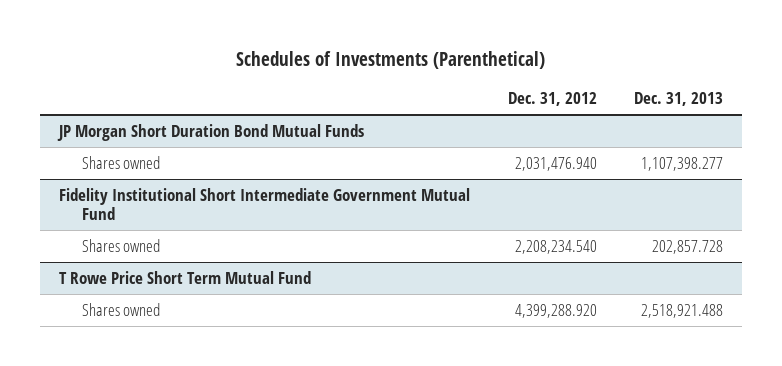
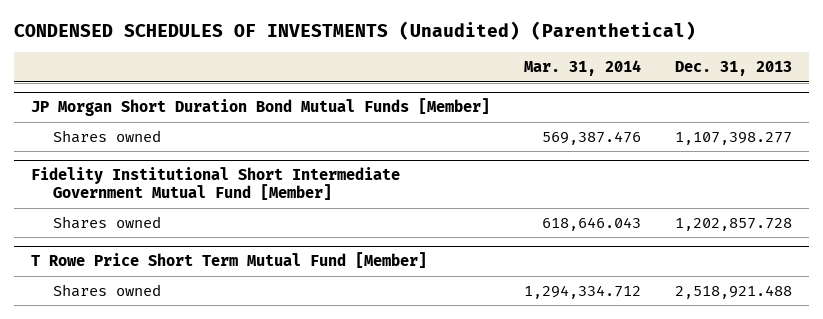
[236,50,546,69] Schedules of Investments (Parenthetical) -> [13,21,696,41] CONDENSED SCHEDULES OF INVESTMENTS (Unaudited) (Parenthetical)
[507,92,597,107] Dec. 31, 2012 -> none
none -> [523,60,641,77] Mar. 31, 2014
[57,123,365,141] JP Morgan Short Duration Bond Mutual Funds -> [30,98,490,117] JP Morgan Short Duration Bond Mutual Funds [Member]
[59,187,471,221] Fidelity Institutional Short Intermediate Government Mutual Fund -> [30,167,400,201] Fidelity Institutional Short Intermediate Government Mutual Fund [Member]
[652,239,724,254] 202,857.728 -> [674,217,792,231] 1,202,857.728
[59,270,312,284] T Rowe Price Short Term Mutual Fund -> [30,252,427,269] T Rowe Price Short Term Mutual Fund [Member]

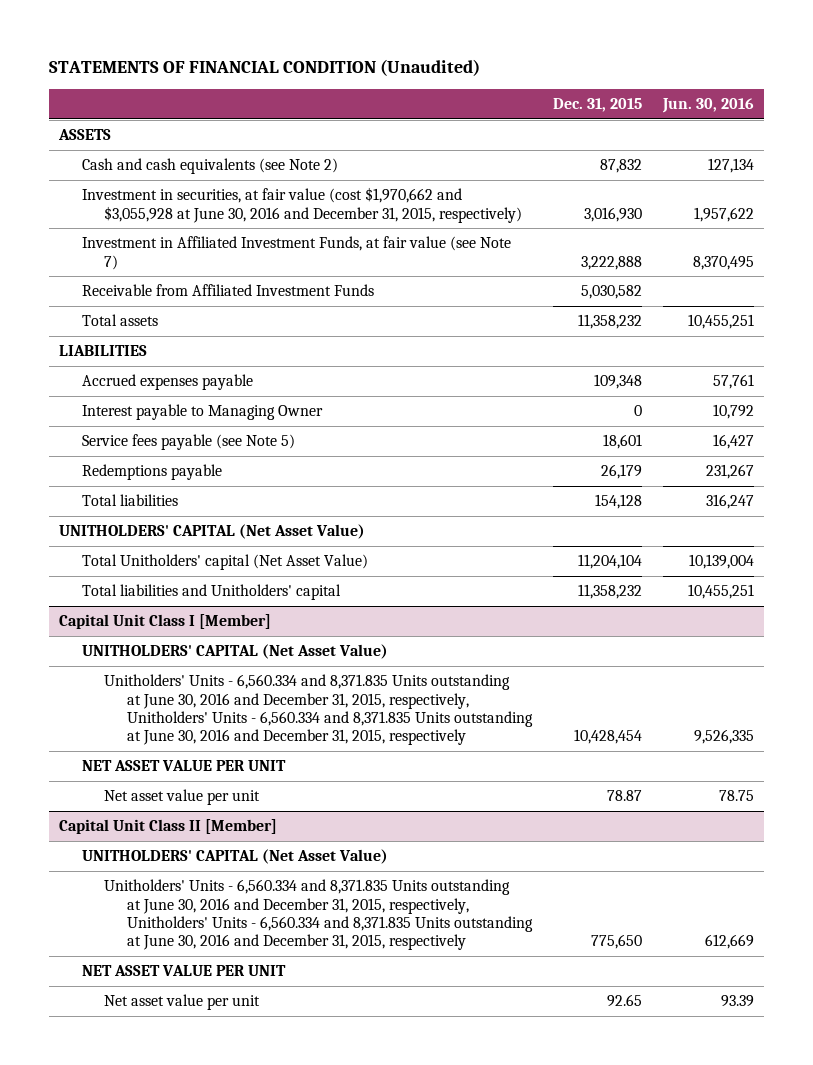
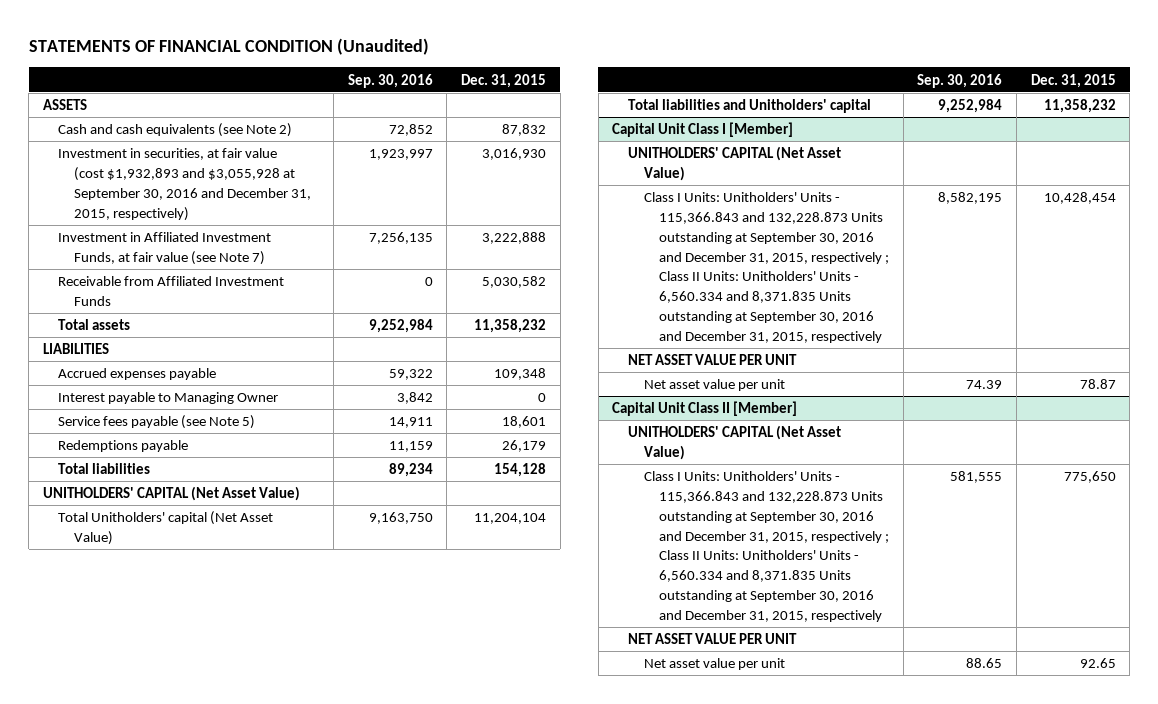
[661,98,754,114] Jun. 30, 2016 -> none
none -> [347,73,433,88] Sep. 30, 2016
[81,187,523,223] Investment in securities, at fair value (cost $1,970,662 and $3,055,928 at June 30, 2016 and December 31, 2015, respectively) -> [58,148,311,221] Investment in securities, at fair value (cost $1,932,893 and $3,055,928 at September 30, 2016 and December 31, 2015, respectively)
[104,674,533,746] Unitholders' Units - 6,560.334 and 8,371.835 Units outstanding at June 30, 2016 and December 31, 2015, respectively, Unitholders' Units - 6,560.334 and 8,371.835 Units outstanding at June 30, 2016 and December 31, 2015, respectively -> [643,192,890,343] Class I Units: Unitholders' Units - 115,366.843 and 132,228.873 Units outstanding at September 30, 2016 and December 31, 2015, respectively ; Class II Units: Unitholders' Units - 6,560.334 and 8,371.835 Units outstanding at September 30, 2016 and December 31, 2015, respectively
[104,879,533,951] Unitholders' Units - 6,560.334 and 8,371.835 Units outstanding at June 30, 2016 and December 31, 2015, respectively, Unitholders' Units - 6,560.334 and 8,371.835 Units outstanding at June 30, 2016 and December 31, 2015, respectively -> [643,471,890,622] Class I Units: Unitholders' Units - 115,366.843 and 132,228.873 Units outstanding at September 30, 2016 and December 31, 2015, respectively ; Class II Units: Unitholders' Units - 6,560.334 and 8,371.835 Units outstanding at September 30, 2016 and December 31, 2015, respectively

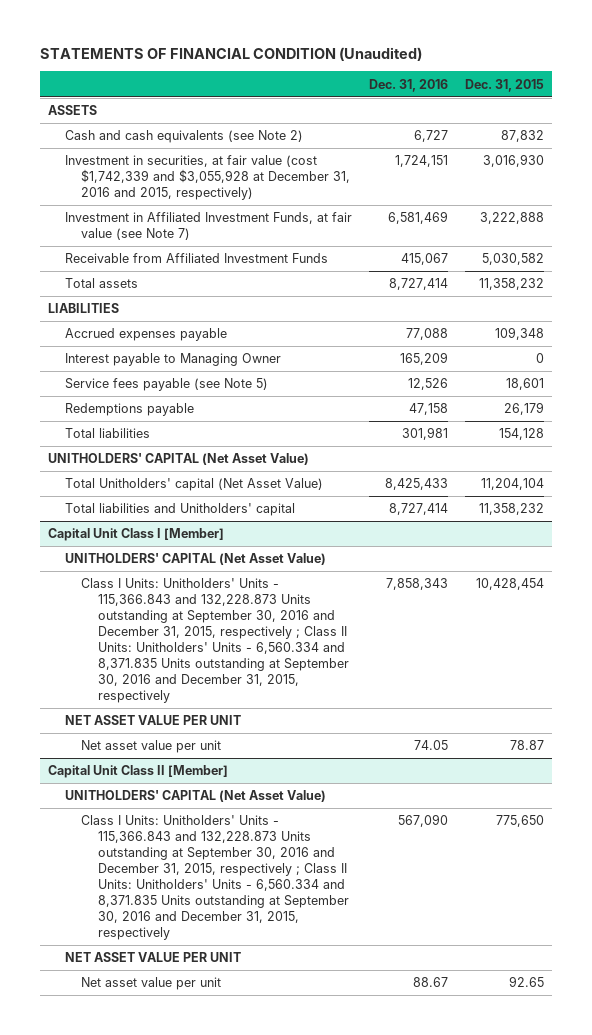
[347,73,433,88] Sep. 30, 2016 -> none
none -> [368,78,448,92] Dec. 31, 2016
[58,148,311,221] Investment in securities, at fair value (cost $1,932,893 and $3,055,928 at September 30, 2016 and December 31, 2015, respectively) -> [64,155,351,201] Investment in securities, at fair value (cost $1,742,339 and $3,055,928 at December 31, 2016 and 2015, respectively)

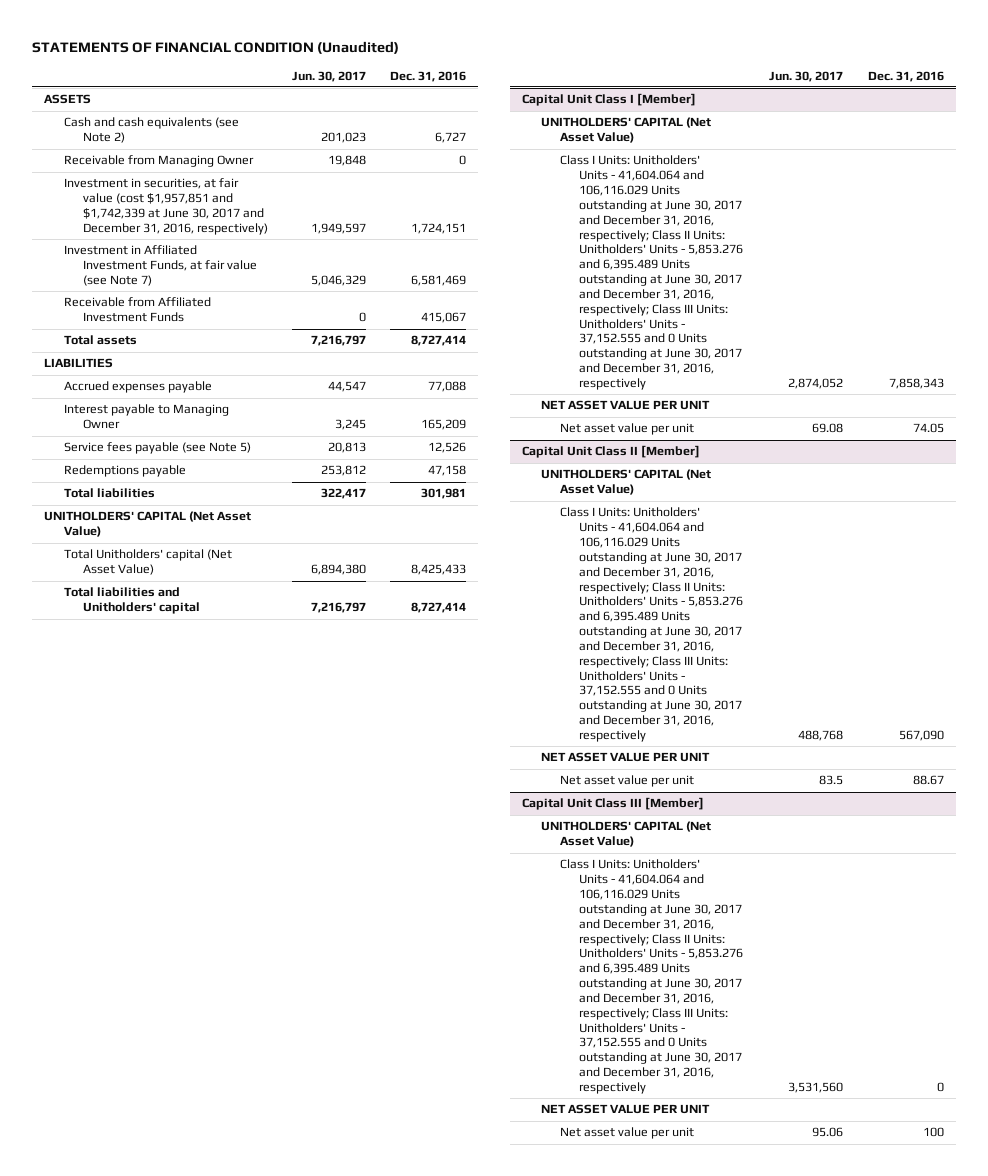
[464,78,544,92] Dec. 31, 2015 -> none
none -> [292,70,367,82] Jun. 30, 2017
none -> [63,155,254,168] Receivable from Managing Owner
[64,155,351,201] Investment in securities, at fair value (cost $1,742,339 and $3,055,928 at December 31, 2016 and 2015, respectively) -> [63,178,268,235] Investment in securities, at fair value (cost $1,957,851 and $1,742,339 at June 30, 2017 and December 31, 2016, respectively)
[81,578,349,703] Class I Units: Unitholders' Units - 115,366.843 and 132,228.873 Units outstanding at September 30, 2016 and December 31, 2015, respectively ; Class II Units: Unitholders' Units - 6,560.334 and 8,371.835 Units outstanding at September 30, 2016 and December 31, 2015, respectively -> [559,155,744,390] Class I Units: Unitholders' Units - 41,604.064 and 106,116.029 Units outstanding at June 30, 2017 and December 31, 2016, respectively; Class II Units: Unitholders' Units - 5,853.276 and 6,395.489 Units outstanding at June 30, 2017 and December 31, 2016, respectively; Class III Units: Unitholders' Units - 37,152.555 and 0 Units outstanding at June 30, 2017 and December 31, 2016, respectively
[81,815,349,940] Class I Units: Unitholders' Units - 115,366.843 and 132,228.873 Units outstanding at September 30, 2016 and December 31, 2015, respectively ; Class II Units: Unitholders' Units - 6,560.334 and 8,371.835 Units outstanding at September 30, 2016 and December 31, 2015, respectively -> [559,507,744,742] Class I Units: Unitholders' Units - 41,604.064 and 106,116.029 Units outstanding at June 30, 2017 and December 31, 2016, respectively; Class II Units: Unitholders' Units - 5,853.276 and 6,395.489 Units outstanding at June 30, 2017 and December 31, 2016, respectively; Class III Units: Unitholders' Units - 37,152.555 and 0 Units outstanding at June 30, 2017 and December 31, 2016, respectively
none -> [521,797,704,811] Capital Unit Class III [Member]
none -> [540,821,711,848] UNITHOLDERS' CAPITAL (Net Asset Value)
none -> [559,859,744,1094] Class I Units: Unitholders' Units - 41,604.064 and 106,116.029 Units outstanding at June 30, 2017 and December 31, 2016, respectively; Class II Units: Unitholders' Units - 5,853.276 and 6,395.489 Units outstanding at June 30, 2017 and December 31, 2016, respectively; Class III Units: Unitholders' Units - 37,152.555 and 0 Units outstanding at June 30, 2017 and December 31, 2016, respectively
none -> [540,1104,710,1115] NET ASSET VALUE PER UNIT
none -> [559,1127,694,1140] Net asset value per unit

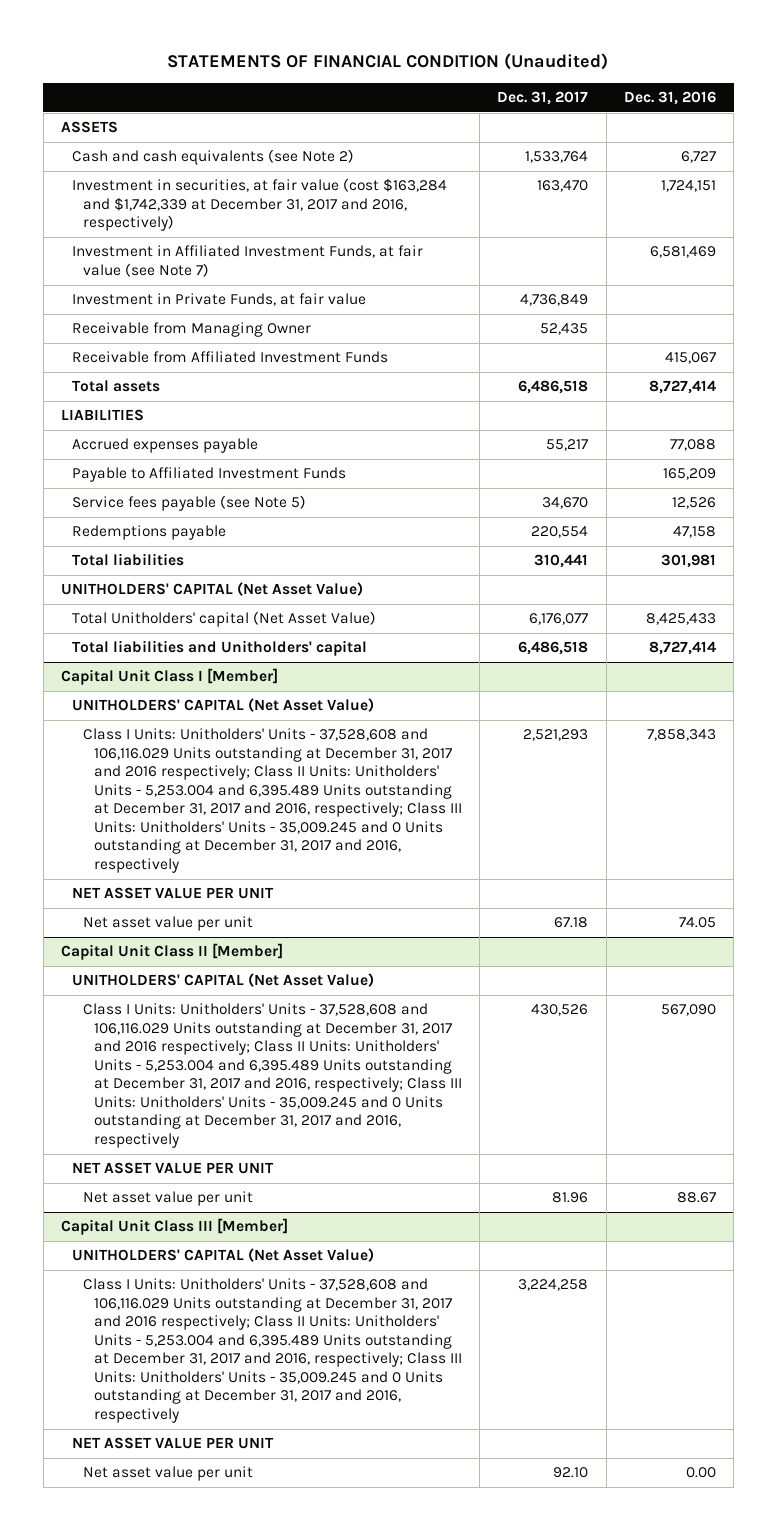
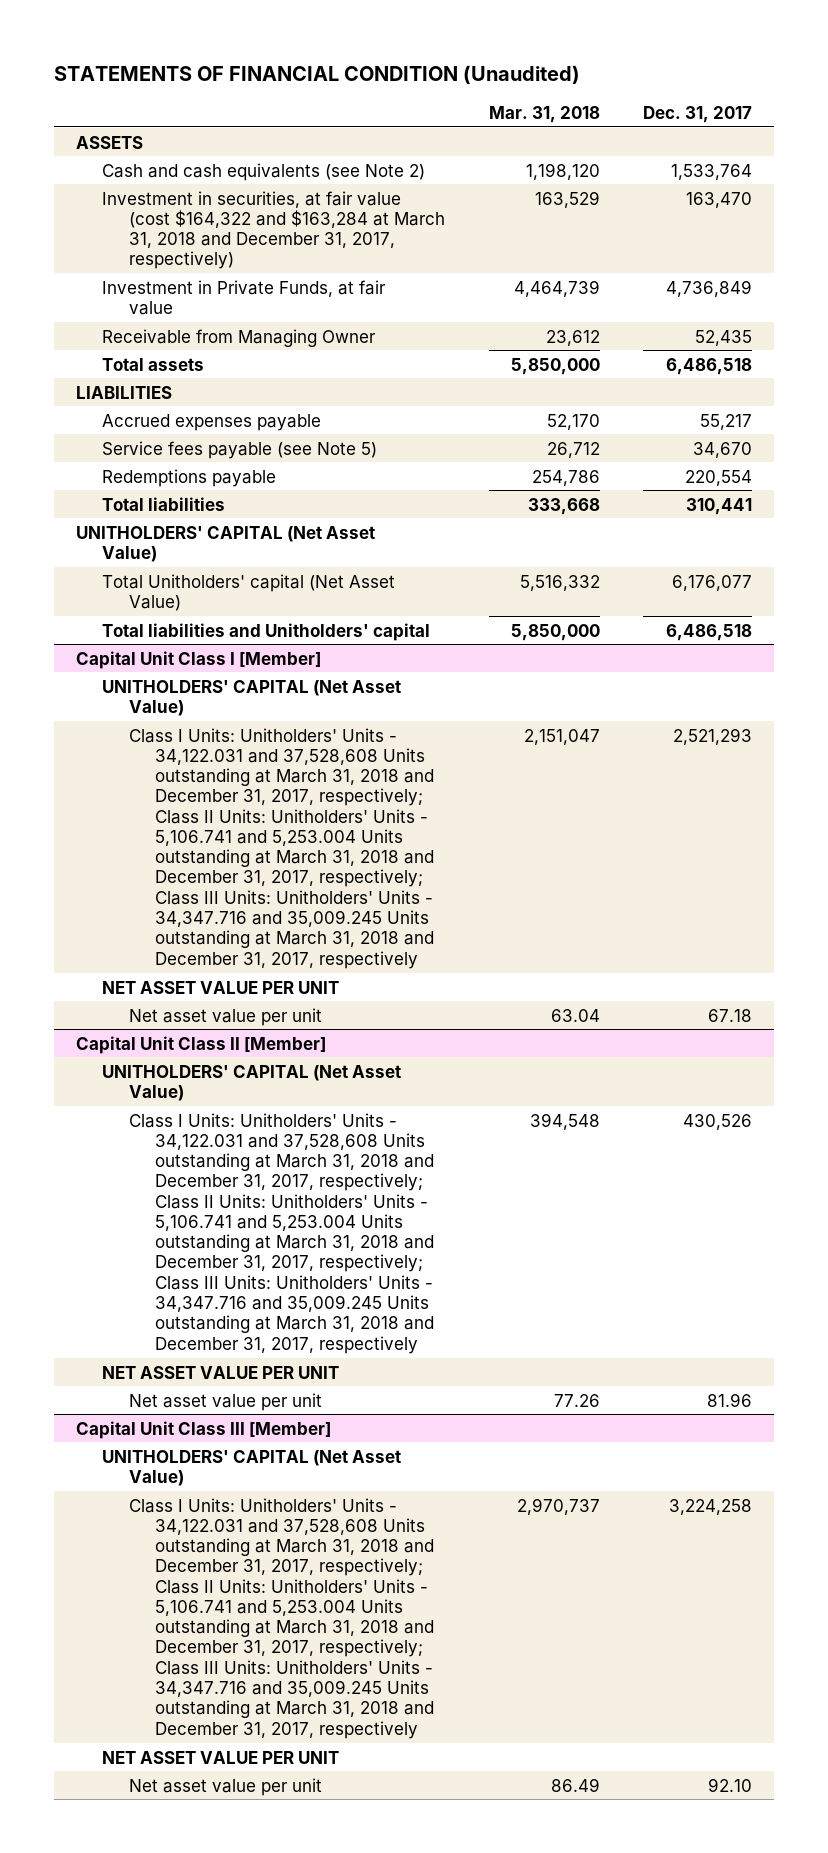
[623,91,716,106] Dec. 31, 2016 -> none
none -> [488,105,600,123] Mar. 31, 2018
[72,245,424,277] Investment in Affiliated Investment Funds, at fair value (see Note 7) -> none
[72,178,448,232] Investment in securities, at fair value (cost $163,284 and $1,742,339 at December 31, 2017 and 2016, respectively) -> [102,190,445,270] Investment in securities, at fair value (cost $164,322 and $163,284 at March 31, 2018 and December 31, 2017, respectively)
[72,351,389,364] Receivable from Affiliated Investment Funds -> none
[72,467,347,483] Payable to Affiliated Investment Funds -> none
[82,728,462,874] Class I Units: Unitholders' Units - 37,528,608 and 106,116.029 Units outstanding at December 31, 2017 and 2016 respectively; Class II Units: Unitholders' Units - 5,253.004 and 6,395.489 Units outstanding at December 31, 2017 and 2016, respectively; Class III Units: Unitholders' Units - 35,009.245 and 0 Units outstanding at December 31, 2017 and 2016, respectively -> [128,727,435,969] Class I Units: Unitholders' Units - 34,122.031 and 37,528,608 Units outstanding at March 31, 2018 and December 31, 2017, respectively; Class II Units: Unitholders' Units - 5,106.741 and 5,253.004 Units outstanding at March 31, 2018 and December 31, 2017, respectively; Class III Units: Unitholders' Units - 34,347.716 and 35,009.245 Units outstanding at March 31, 2018 and December 31, 2017, respectively
[82,1003,462,1149] Class I Units: Unitholders' Units - 37,528,608 and 106,116.029 Units outstanding at December 31, 2017 and 2016 respectively; Class II Units: Unitholders' Units - 5,253.004 and 6,395.489 Units outstanding at December 31, 2017 and 2016, respectively; Class III Units: Unitholders' Units - 35,009.245 and 0 Units outstanding at December 31, 2017 and 2016, respectively -> [128,1112,435,1354] Class I Units: Unitholders' Units - 34,122.031 and 37,528,608 Units outstanding at March 31, 2018 and December 31, 2017, respectively; Class II Units: Unitholders' Units - 5,106.741 and 5,253.004 Units outstanding at March 31, 2018 and December 31, 2017, respectively; Class III Units: Unitholders' Units - 34,347.716 and 35,009.245 Units outstanding at March 31, 2018 and December 31, 2017, respectively
[82,1278,462,1424] Class I Units: Unitholders' Units - 37,528,608 and 106,116.029 Units outstanding at December 31, 2017 and 2016 respectively; Class II Units: Unitholders' Units - 5,253.004 and 6,395.489 Units outstanding at December 31, 2017 and 2016, respectively; Class III Units: Unitholders' Units - 35,009.245 and 0 Units outstanding at December 31, 2017 and 2016, respectively -> [128,1497,435,1739] Class I Units: Unitholders' Units - 34,122.031 and 37,528,608 Units outstanding at March 31, 2018 and December 31, 2017, respectively; Class II Units: Unitholders' Units - 5,106.741 and 5,253.004 Units outstanding at March 31, 2018 and December 31, 2017, respectively; Class III Units: Unitholders' Units - 34,347.716 and 35,009.245 Units outstanding at March 31, 2018 and December 31, 2017, respectively

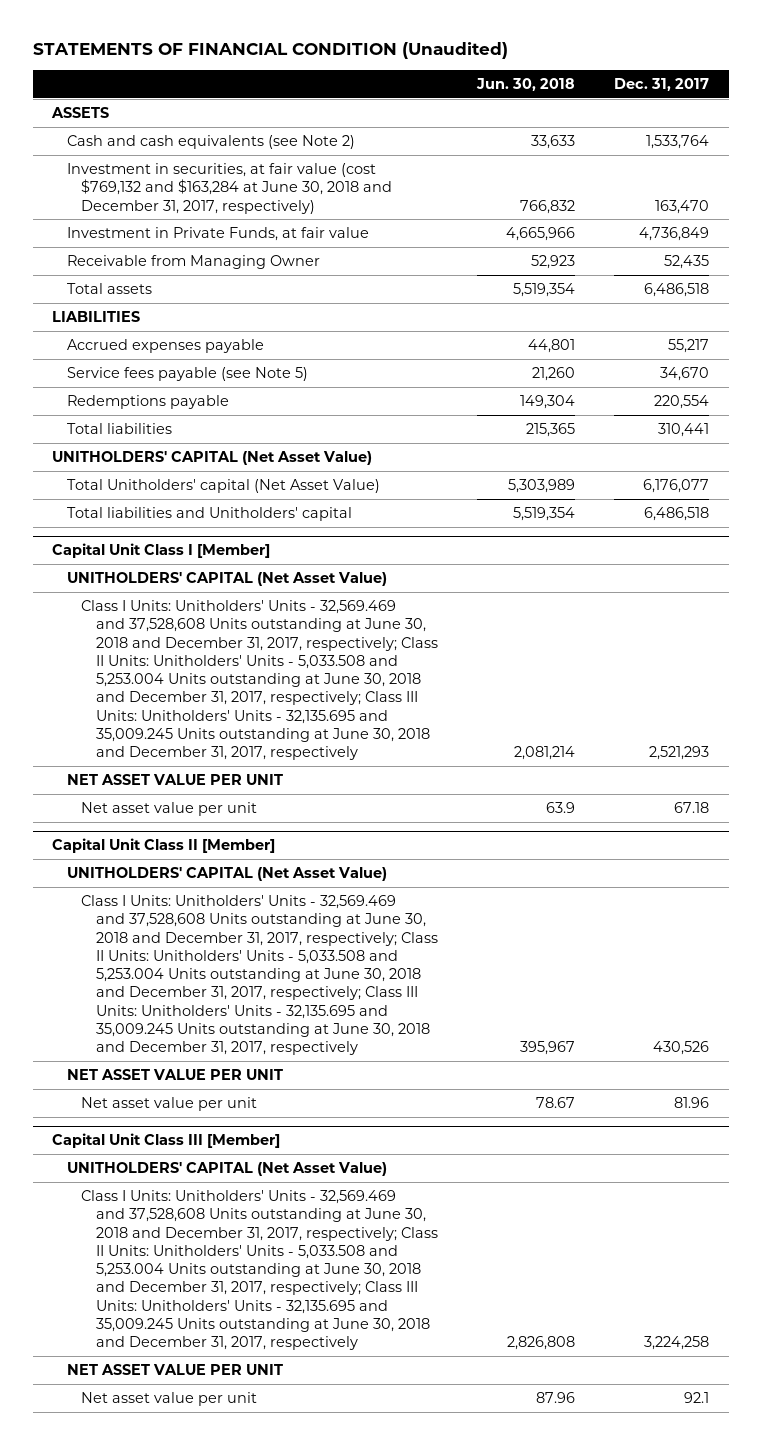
[488,105,600,123] Mar. 31, 2018 -> none
none -> [475,78,575,92] Jun. 30, 2018
[102,190,445,270] Investment in securities, at fair value (cost $164,322 and $163,284 at March 31, 2018 and December 31, 2017, respectively) -> [66,162,393,214] Investment in securities, at fair value (cost $769,132 and $163,284 at June 30, 2018 and December 31, 2017, respectively)
[128,727,435,969] Class I Units: Unitholders' Units - 34,122.031 and 37,528,608 Units outstanding at March 31, 2018 and December 31, 2017, respectively; Class II Units: Unitholders' Units - 5,106.741 and 5,253.004 Units outstanding at March 31, 2018 and December 31, 2017, respectively; Class III Units: Unitholders' Units - 34,347.716 and 35,009.245 Units outstanding at March 31, 2018 and December 31, 2017, respectively -> [81,599,438,761] Class I Units: Unitholders' Units - 32,569.469 and 37,528,608 Units outstanding at June 30, 2018 and December 31, 2017, respectively; Class II Units: Unitholders' Units - 5,033.508 and 5,253.004 Units outstanding at June 30, 2018 and December 31, 2017, respectively; Class III Units: Unitholders' Units - 32,135.695 and 35,009.245 Units outstanding at June 30, 2018 and December 31, 2017, respectively
[128,1112,435,1354] Class I Units: Unitholders' Units - 34,122.031 and 37,528,608 Units outstanding at March 31, 2018 and December 31, 2017, respectively; Class II Units: Unitholders' Units - 5,106.741 and 5,253.004 Units outstanding at March 31, 2018 and December 31, 2017, respectively; Class III Units: Unitholders' Units - 34,347.716 and 35,009.245 Units outstanding at March 31, 2018 and December 31, 2017, respectively -> [81,894,438,1056] Class I Units: Unitholders' Units - 32,569.469 and 37,528,608 Units outstanding at June 30, 2018 and December 31, 2017, respectively; Class II Units: Unitholders' Units - 5,033.508 and 5,253.004 Units outstanding at June 30, 2018 and December 31, 2017, respectively; Class III Units: Unitholders' Units - 32,135.695 and 35,009.245 Units outstanding at June 30, 2018 and December 31, 2017, respectively
[128,1497,435,1739] Class I Units: Unitholders' Units - 34,122.031 and 37,528,608 Units outstanding at March 31, 2018 and December 31, 2017, respectively; Class II Units: Unitholders' Units - 5,106.741 and 5,253.004 Units outstanding at March 31, 2018 and December 31, 2017, respectively; Class III Units: Unitholders' Units - 34,347.716 and 35,009.245 Units outstanding at March 31, 2018 and December 31, 2017, respectively -> [81,1189,438,1351] Class I Units: Unitholders' Units - 32,569.469 and 37,528,608 Units outstanding at June 30, 2018 and December 31, 2017, respectively; Class II Units: Unitholders' Units - 5,033.508 and 5,253.004 Units outstanding at June 30, 2018 and December 31, 2017, respectively; Class III Units: Unitholders' Units - 32,135.695 and 35,009.245 Units outstanding at June 30, 2018 and December 31, 2017, respectively
[708,1777,753,1792] 92.10 -> [684,1391,710,1403] 92.1

